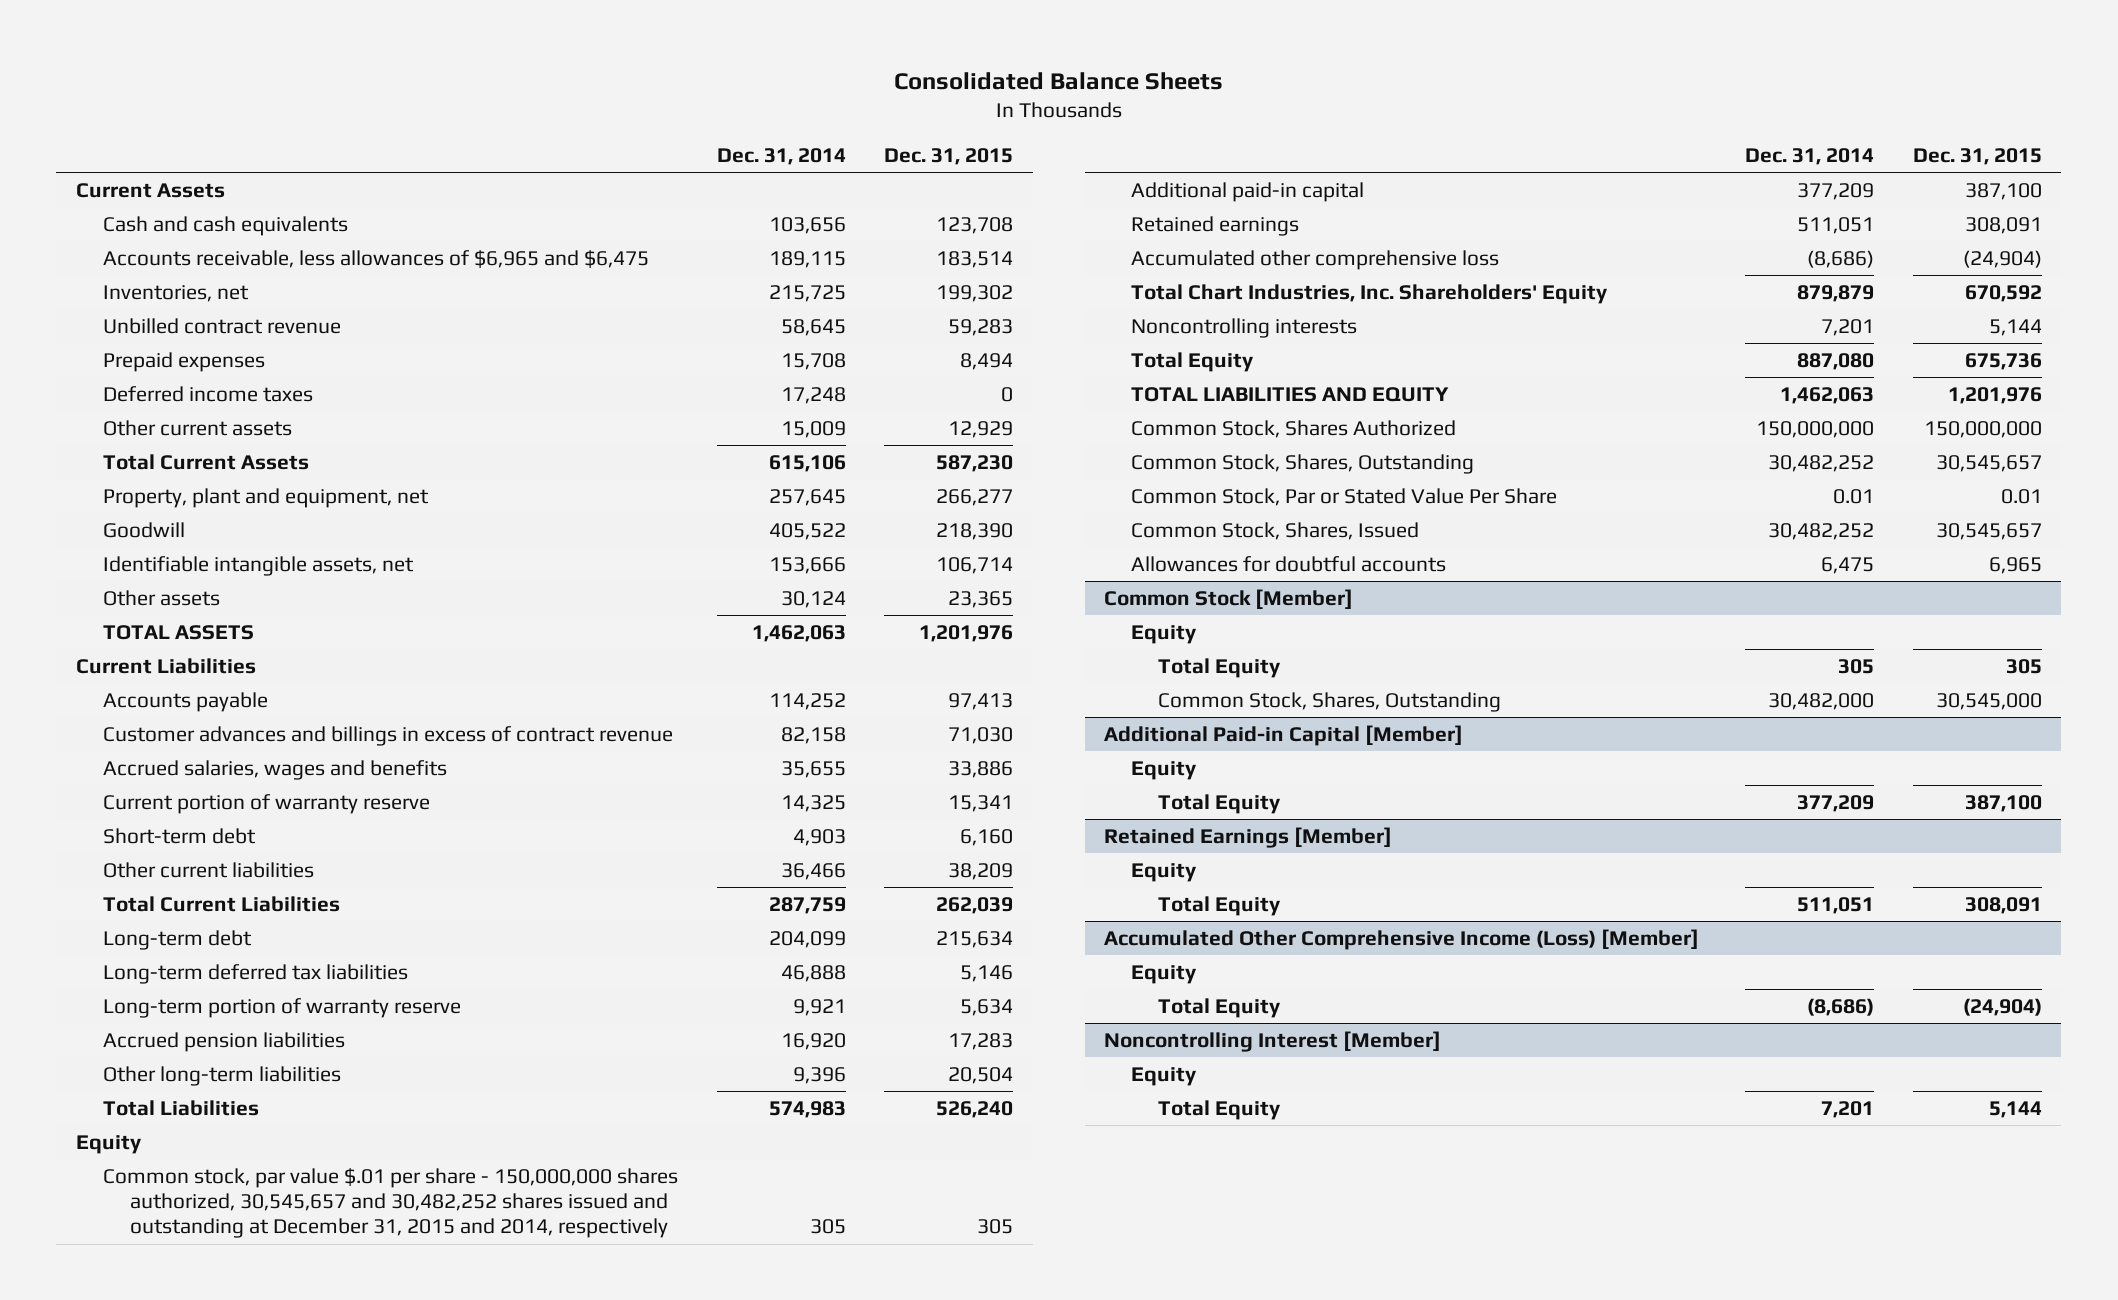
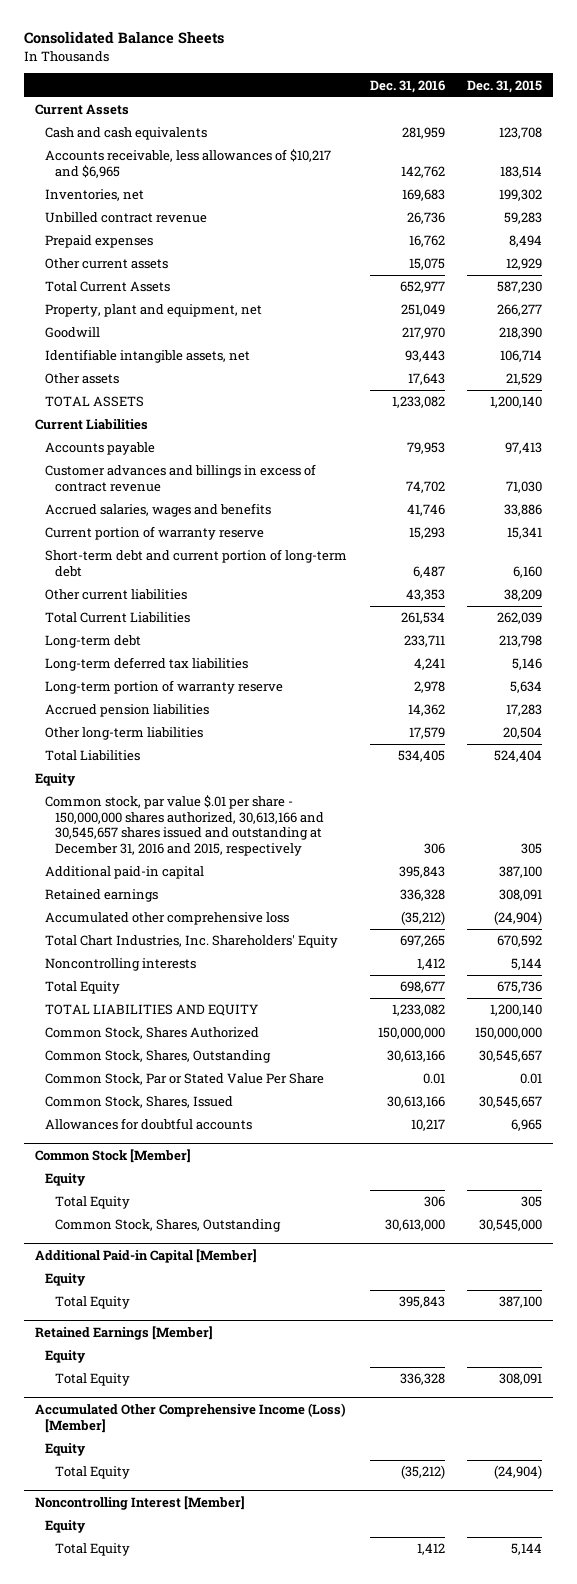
[716,147,846,165] Dec. 31, 2014 -> none
none -> [369,79,445,93] Dec. 31, 2016
[102,249,649,268] Accounts receivable, less allowances of $6,965 and $6,475 -> [45,149,332,178] Accounts receivable, less allowances of $10,217 and $6,965
[102,385,313,402] Deferred income taxes -> none
[948,590,1014,608] 23,365 -> [505,373,542,386] 21,529
[919,624,1014,642] 1,201,976 -> [489,396,542,409] 1,200,140
[102,827,256,844] Short-term debt -> [45,549,348,577] Short-term debt and current portion of long-term debt
[936,930,1014,948] 215,634 -> [498,635,542,648] 213,798
[936,1100,1014,1118] 526,240 -> [493,750,542,763] 524,404
[102,1167,678,1239] Common stock, par value $.01 per share - 150,000,000 shares authorized, 30,545,657 and 30,482,252 shares issued and outstanding at December 31, 2015 and 2014, respectively -> [45,795,325,856] Common stock, par value $.01 per share - 150,000,000 shares authorized, 30,613,166 and 30,545,657 shares issued and outstanding at December 31, 2016 and 2015, respectively
[1947,386,2042,404] 1,201,976 -> [489,1004,542,1017] 1,200,140

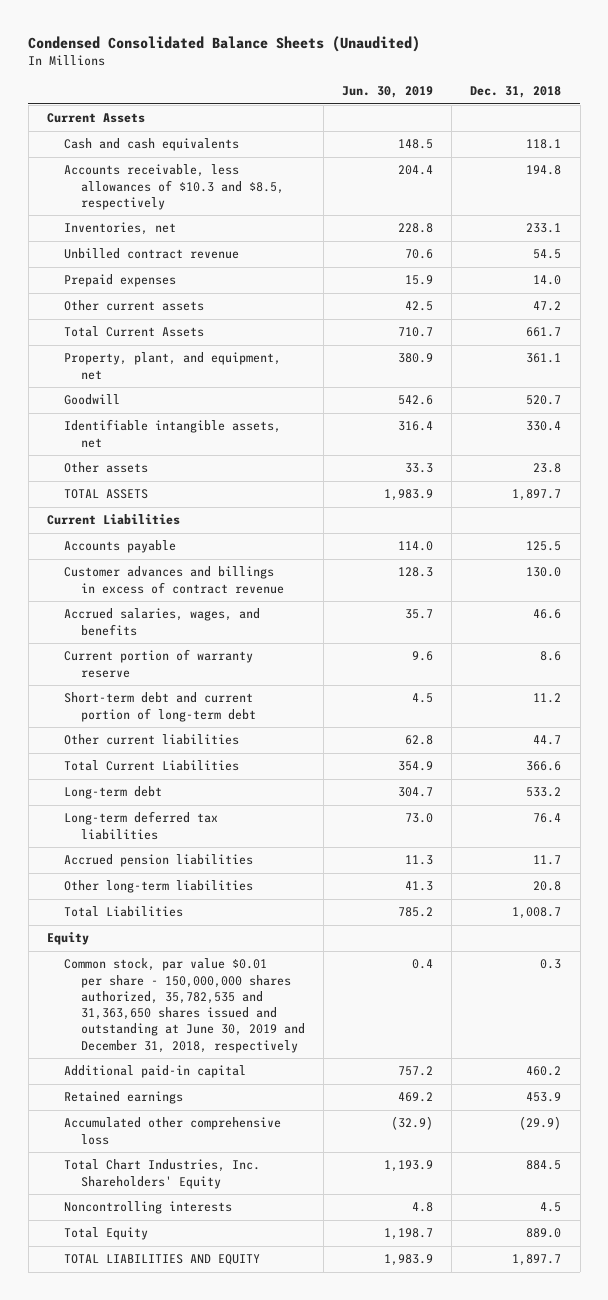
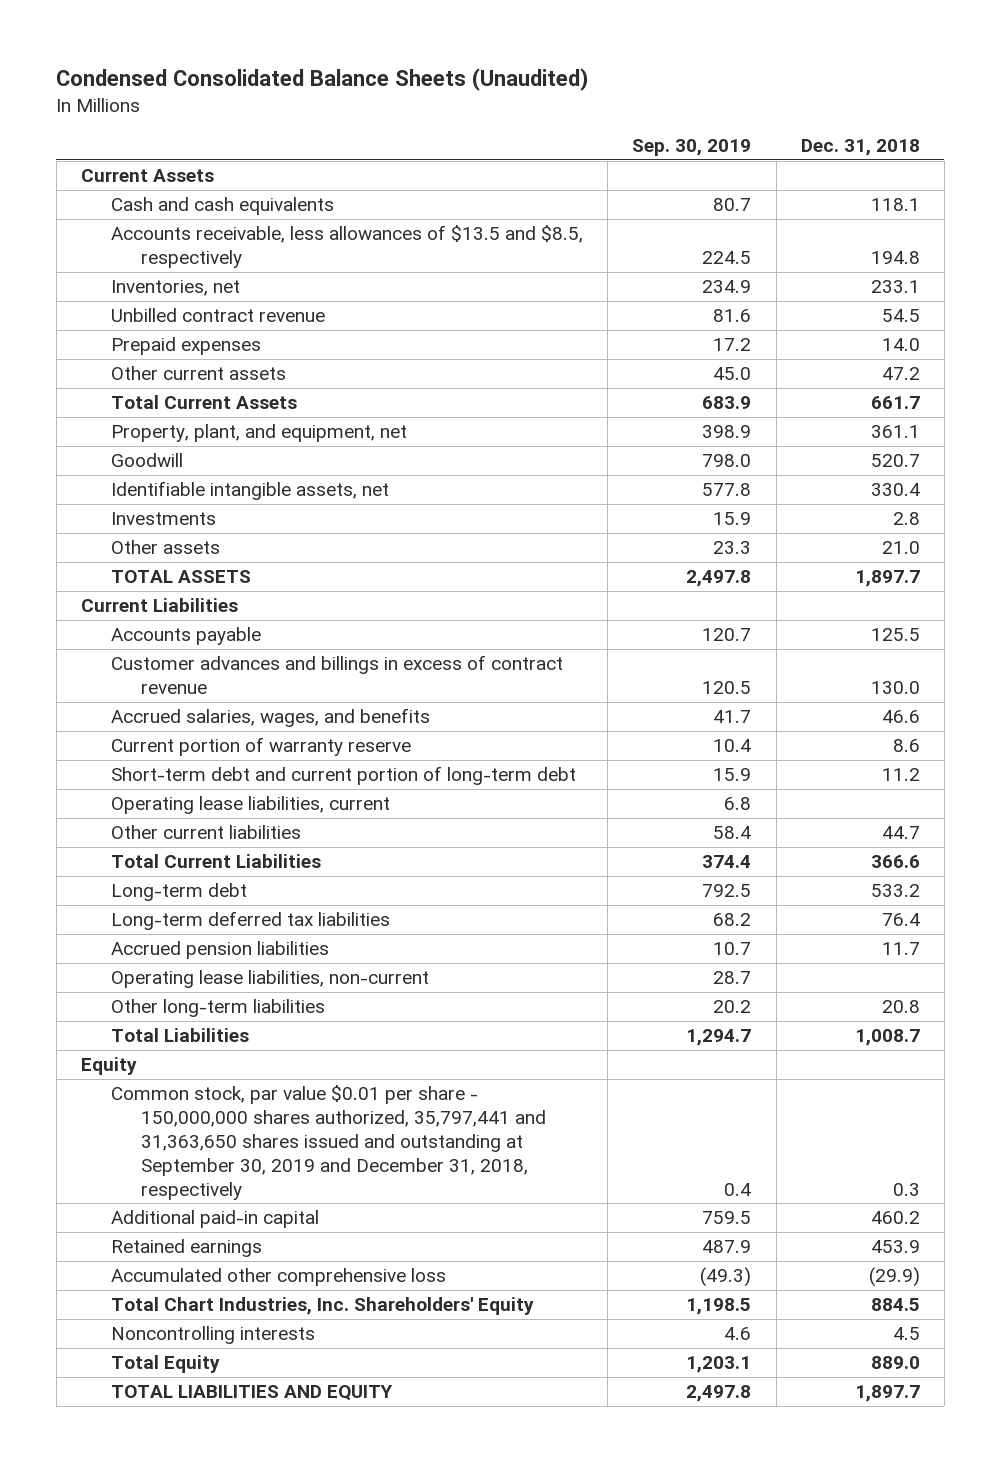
[341,86,433,99] Jun. 30, 2019 -> none
none -> [632,139,752,157] Sep. 30, 2019
[63,164,284,210] Accounts receivable, less allowances of $10.3 and $8.5, respectively -> [110,225,583,269] Accounts receivable, less allowances of $13.5 and $8.5, respectively
none -> [110,512,216,526] Investments
[533,463,562,474] 23.8 -> [881,541,920,555] 21.0
none -> [110,796,390,815] Operating lease liabilities, current
none -> [110,970,429,989] Operating lease liabilities, non-current
[63,958,305,1053] Common stock, par value $0.01 per share - 150,000,000 shares authorized, 35,782,535 and 31,363,650 shares issued and outstanding at June 30, 2019 and December 31, 2018, respectively -> [110,1085,546,1200] Common stock, par value $0.01 per share - 150,000,000 shares authorized, 35,797,441 and 31,363,650 shares issued and outstanding at September 30, 2019 and December 31, 2018, respectively

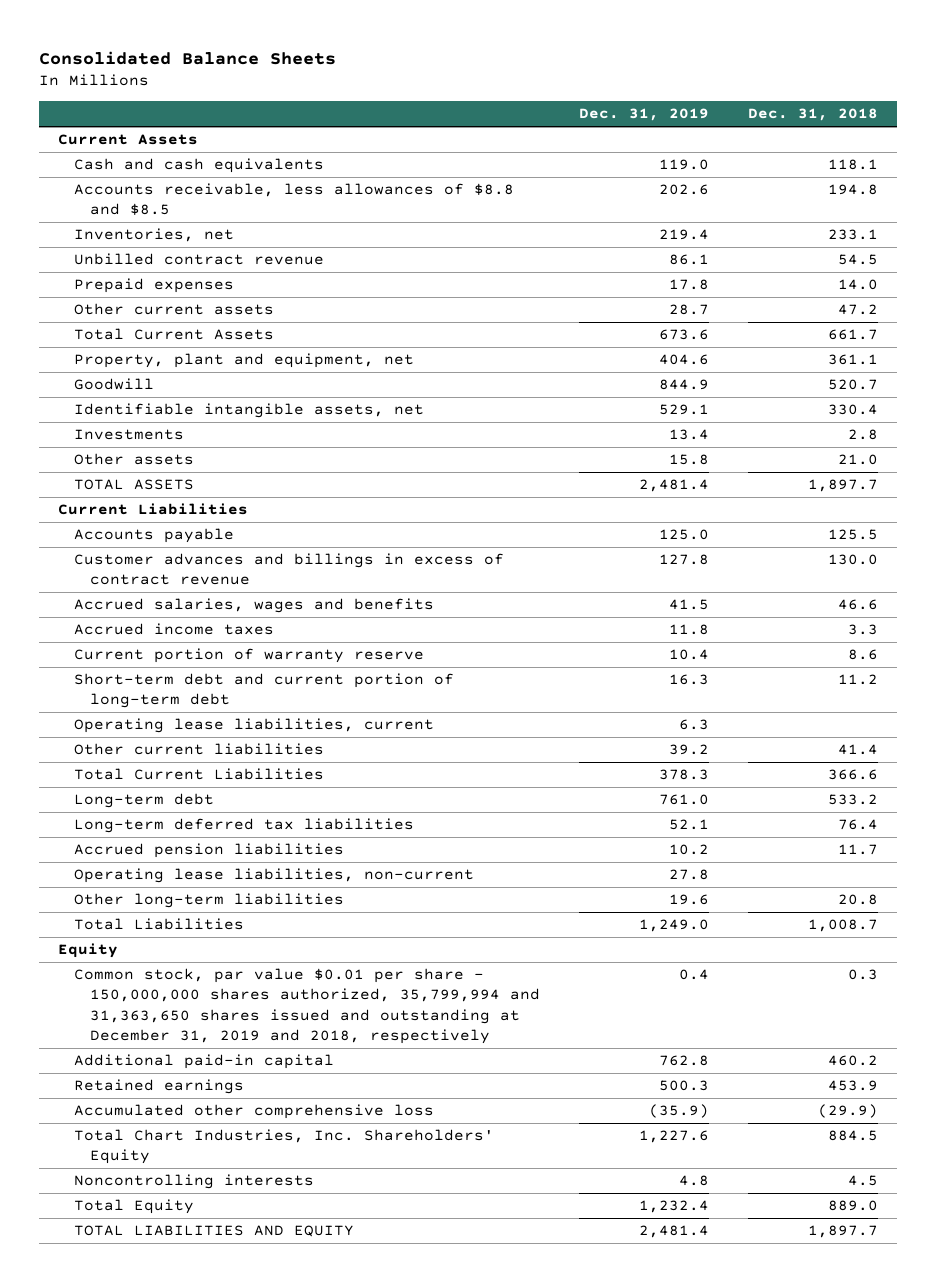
[56,68,590,92] Condensed Consolidated Balance Sheets (Unaudited) -> [39,50,337,65] Consolidated Balance Sheets
[632,139,752,157] Sep. 30, 2019 -> none
none -> [578,108,709,122] Dec. 31, 2019
[110,225,583,269] Accounts receivable, less allowances of $13.5 and $8.5, respectively -> [74,183,515,216] Accounts receivable, less allowances of $8.8 and $8.5
[110,424,407,443] Property, plant, and equipment, net -> [74,353,415,369] Property, plant and equipment, net
[110,708,430,728] Accrued salaries, wages, and benefits -> [74,598,435,614] Accrued salaries, wages and benefits
none -> [74,623,275,636] Accrued income taxes
[881,826,920,840] 44.7 -> [837,744,878,756] 41.4
[110,1085,546,1200] Common stock, par value $0.01 per share - 150,000,000 shares authorized, 35,797,441 and 31,363,650 shares issued and outstanding at September 30, 2019 and December 31, 2018, respectively -> [74,968,540,1044] Common stock, par value $0.01 per share - 150,000,000 shares authorized, 35,799,994 and 31,363,650 shares issued and outstanding at December 31, 2019 and 2018, respectively

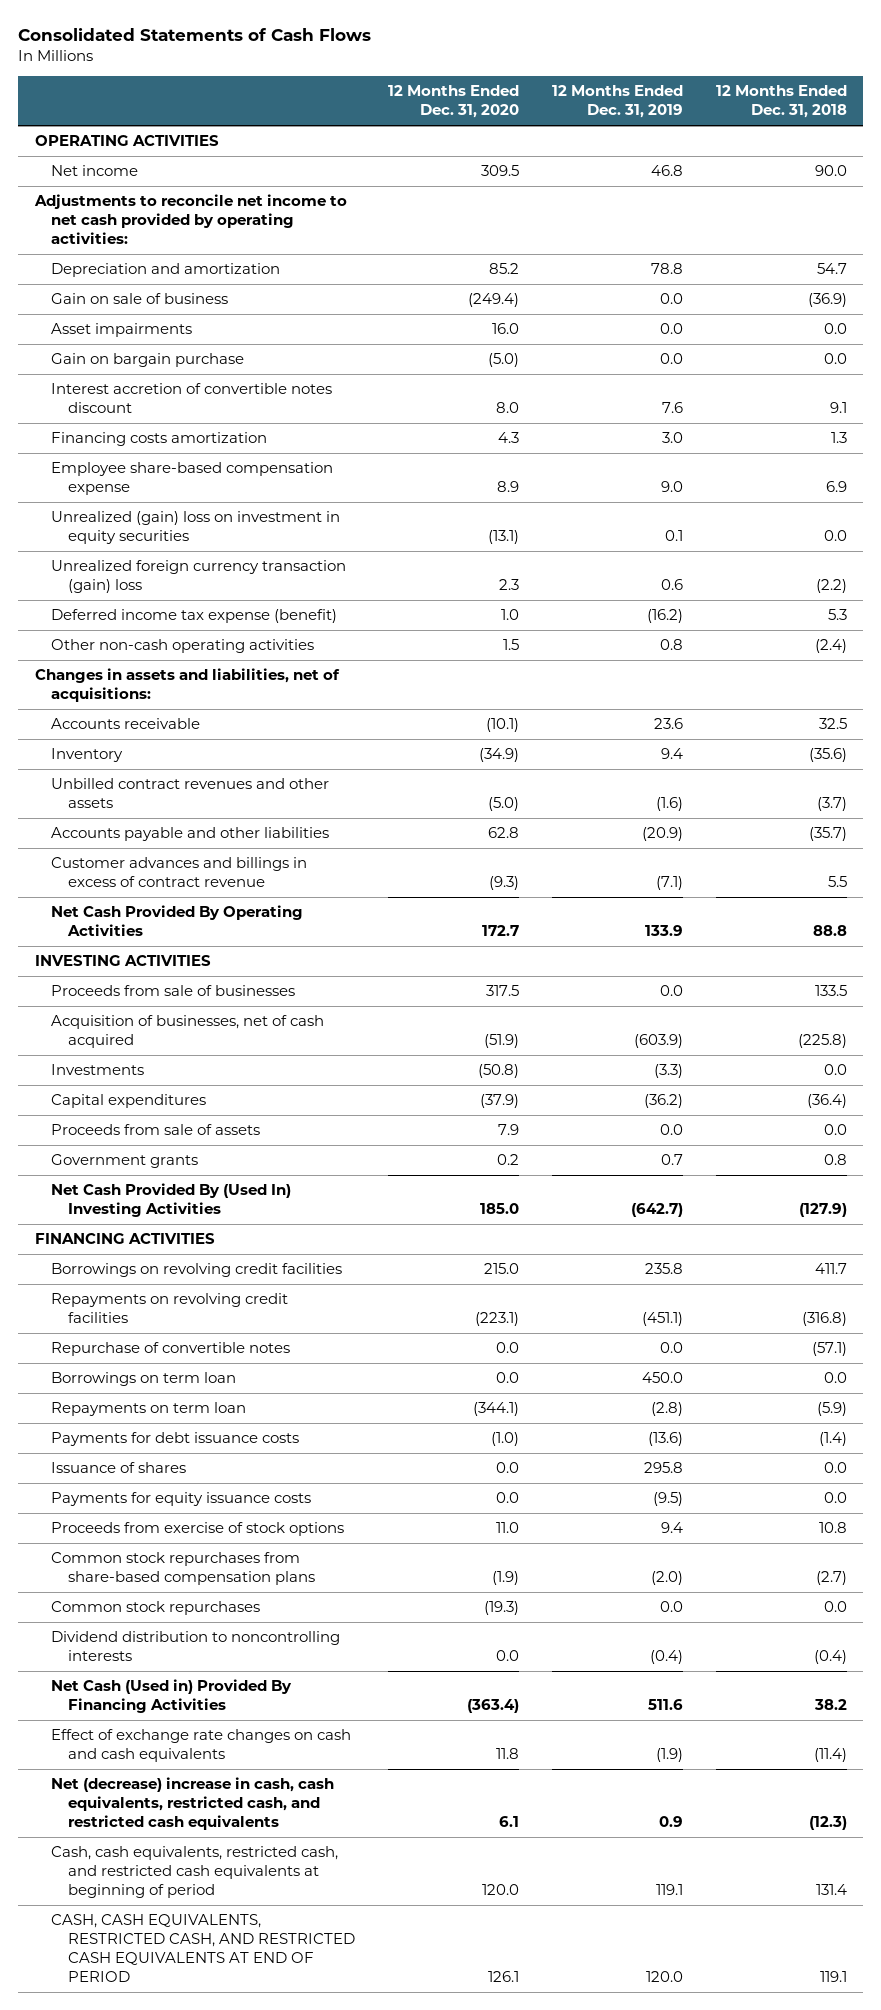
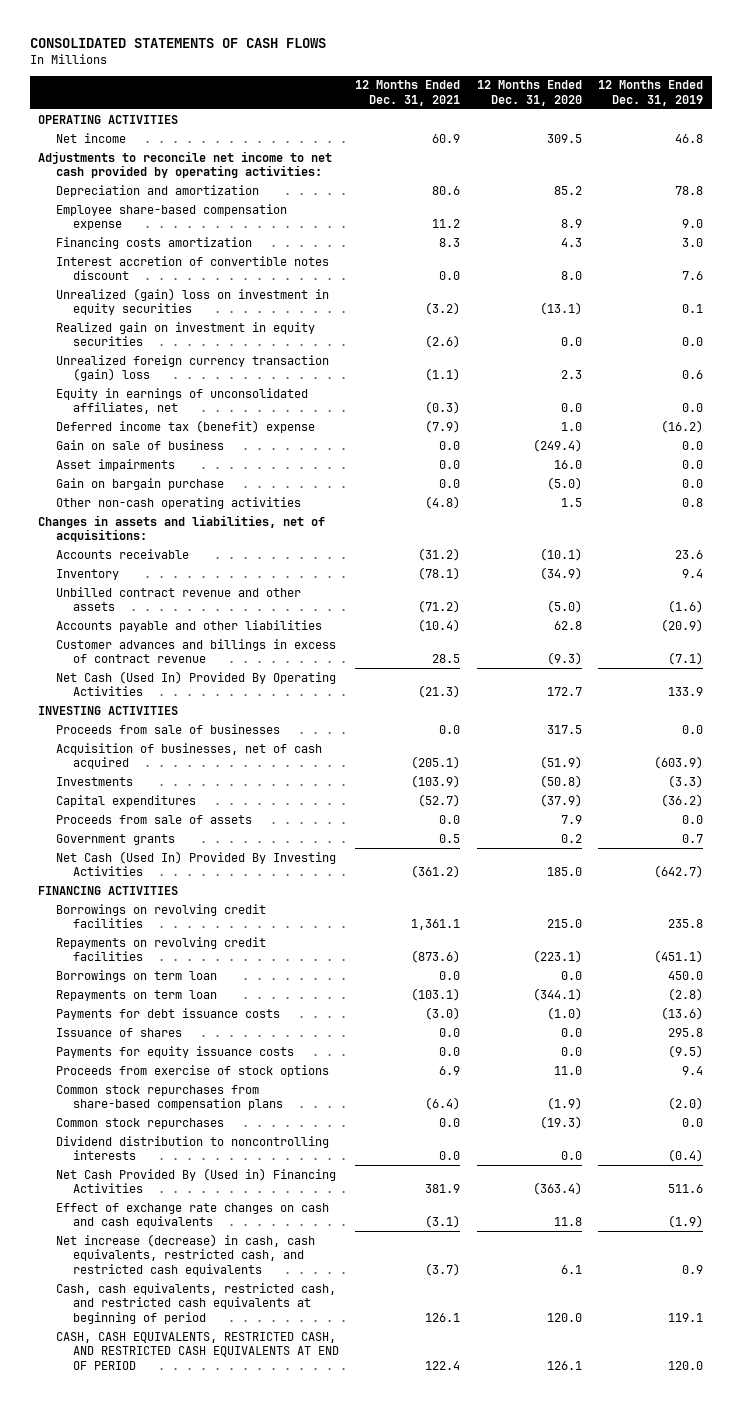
[18,28,372,42] Consolidated Statements of Cash Flows -> [30,38,327,49] CONSOLIDATED STATEMENTS OF CASH FLOWS
[715,85,847,119] 12 Months Ended Dec. 31, 2018 -> none
none -> [355,80,461,106] 12 Months Ended Dec. 31, 2021
[51,432,268,447] Financing costs amortization -> [55,236,252,249] Financing costs amortization
[51,383,333,414] Interest accretion of convertible notes discount -> [55,255,329,281] Interest accretion of convertible notes discount
none -> [55,321,315,347] Realized gain on investment in equity securities
none -> [55,387,308,415] Equity in earnings of unconsolidated affiliates, net
[51,609,338,624] Deferred income tax expense (benefit) -> [55,419,315,433] Deferred income tax (benefit) expense
[51,293,229,305] Gain on sale of business -> [55,439,224,450] Gain on sale of business
[51,323,193,338] Asset impairments -> [55,458,175,471] Asset impairments
[51,353,245,368] Gain on bargain purchase -> [55,477,224,490] Gain on bargain purchase
[51,778,330,809] Unbilled contract revenues and other assets -> [55,586,301,612] Unbilled contract revenue and other assets
[51,905,304,937] Net Cash Provided By Operating Activities -> [55,670,336,697] Net Cash (Used In) Provided By Operating Activities
[51,1183,292,1218] Net Cash Provided By (Used In) Investing Activities -> [55,850,336,877] Net Cash (Used In) Provided By Investing Activities
[51,1342,291,1357] Repurchase of convertible notes -> none
[51,1679,293,1714] Net Cash (Used in) Provided By Financing Activities -> [55,1167,336,1194] Net Cash Provided By (Used in) Financing Activities
[51,1777,335,1831] Net (decrease) increase in cash, cash equivalents, restricted cash, and restricted cash equivalents -> [55,1233,315,1276] Net increase (decrease) in cash, cash equivalents, restricted cash, and restricted cash equivalents

